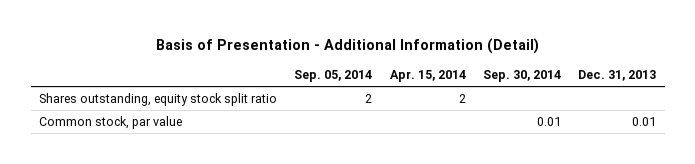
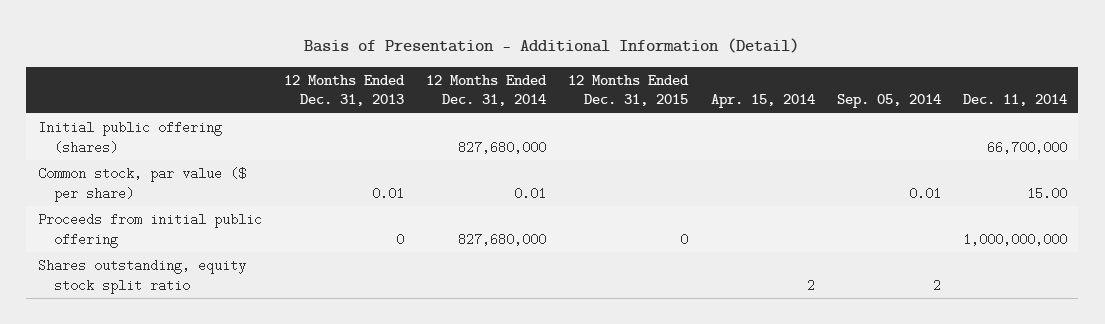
[482,69,561,82] Sep. 30, 2014 -> none
[577,69,656,81] Dec. 31, 2013 -> none
none -> [283,74,405,107] 12 Months Ended Dec. 31, 2013
none -> [426,74,548,107] 12 Months Ended Dec. 31, 2014
none -> [568,74,690,107] 12 Months Ended Dec. 31, 2015
none -> [963,94,1068,107] Dec. 11, 2014
none -> [37,120,222,154] Initial public offering (shares)
none -> [37,166,246,202] Common stock, par value ($ per share)
none -> [37,212,262,248] Proceeds from initial public offering
[39,116,183,130] Common stock, par value -> none

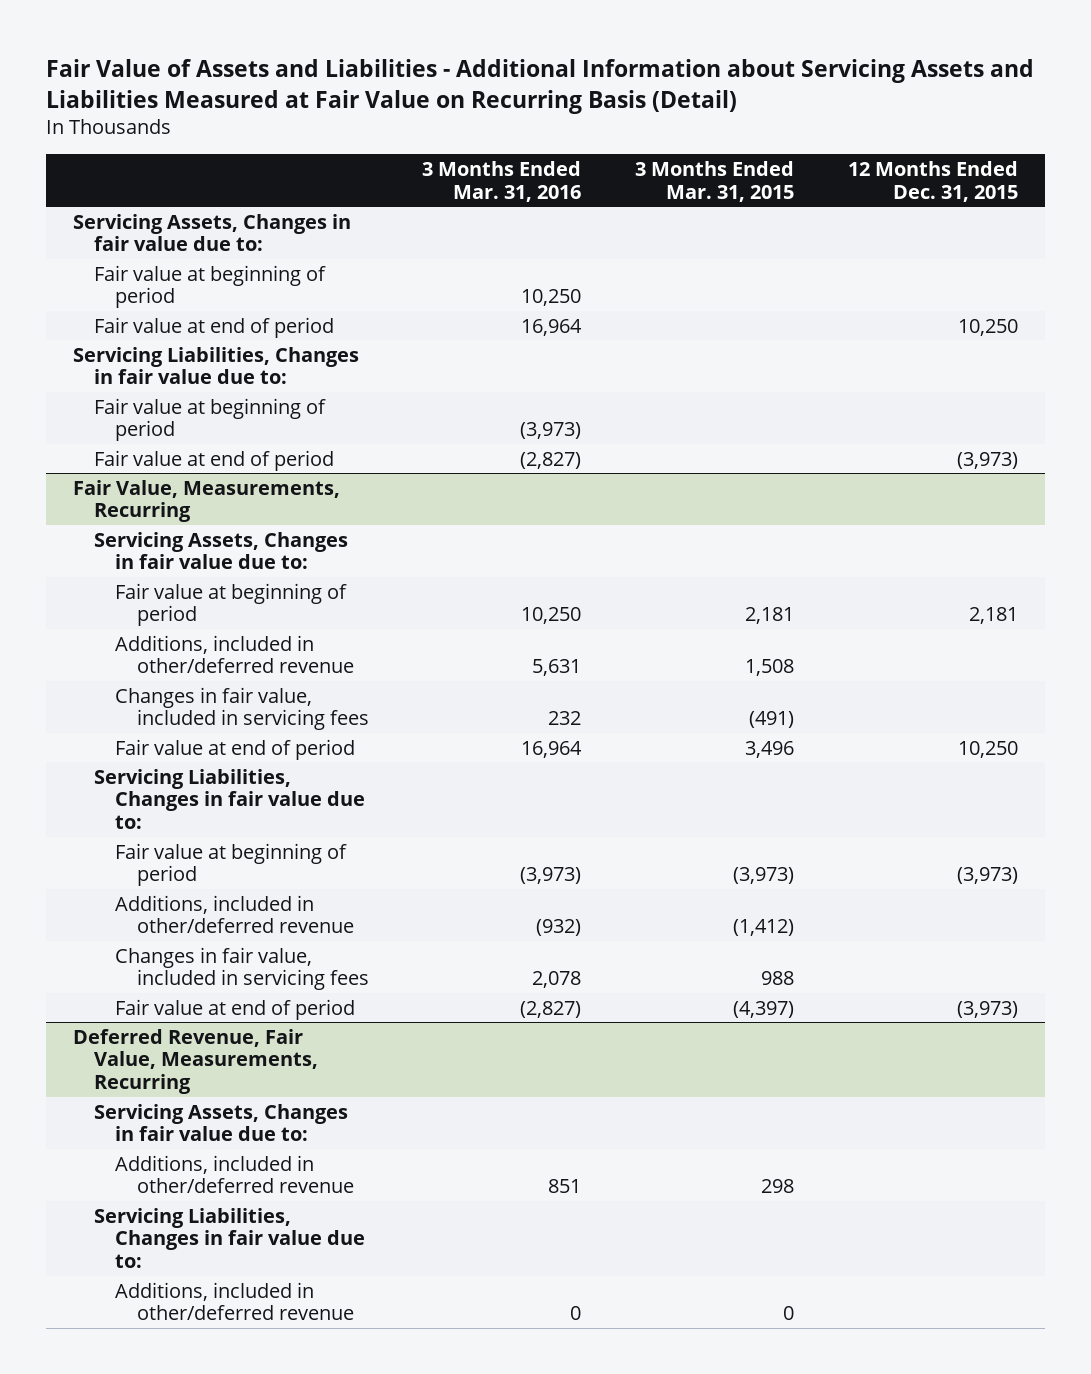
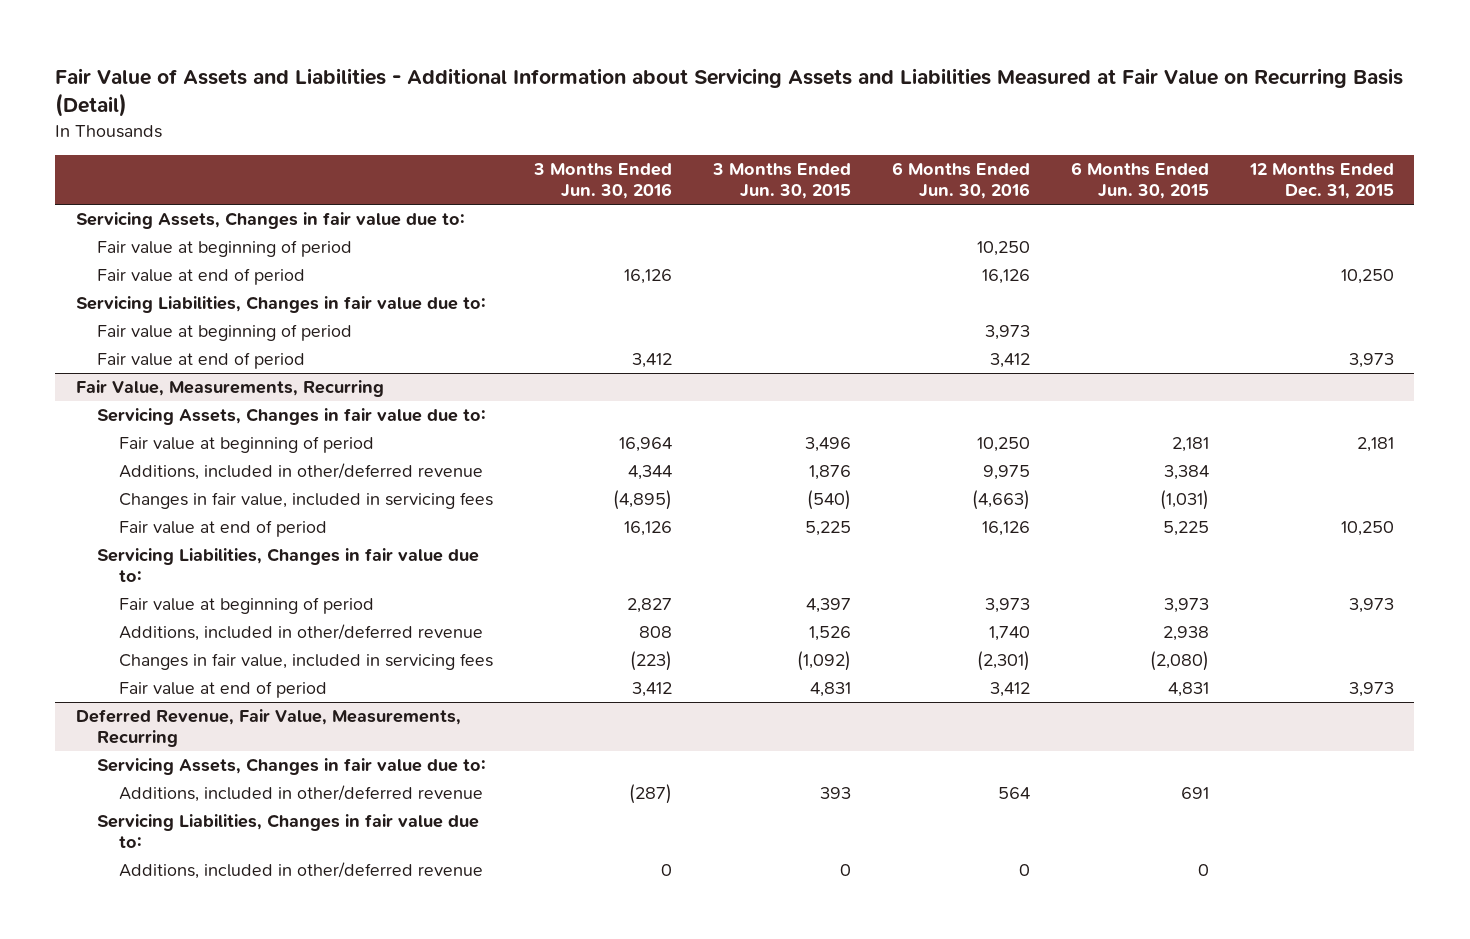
[422,160,582,202] 3 Months Ended Mar. 31, 2016 -> none
[635,160,795,202] 3 Months Ended Mar. 31, 2015 -> none
none -> [532,163,672,200] 3 Months Ended Jun. 30, 2016
none -> [711,163,851,200] 3 Months Ended Jun. 30, 2015
none -> [891,162,1030,200] 6 Months Ended Jun. 30, 2016
none -> [1070,162,1209,200] 6 Months Ended Jun. 30, 2015
[956,451,1018,469] (3,973) -> [1348,353,1394,369] 3,973
[956,867,1018,885] (3,973) -> [1348,598,1394,614] 3,973
[956,1000,1018,1018] (3,973) -> [1348,682,1394,698] 3,973

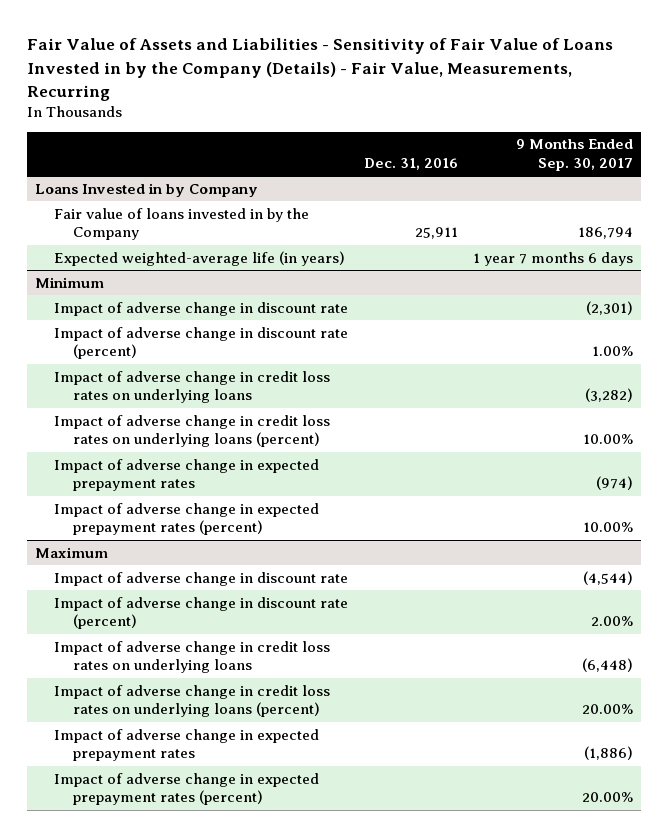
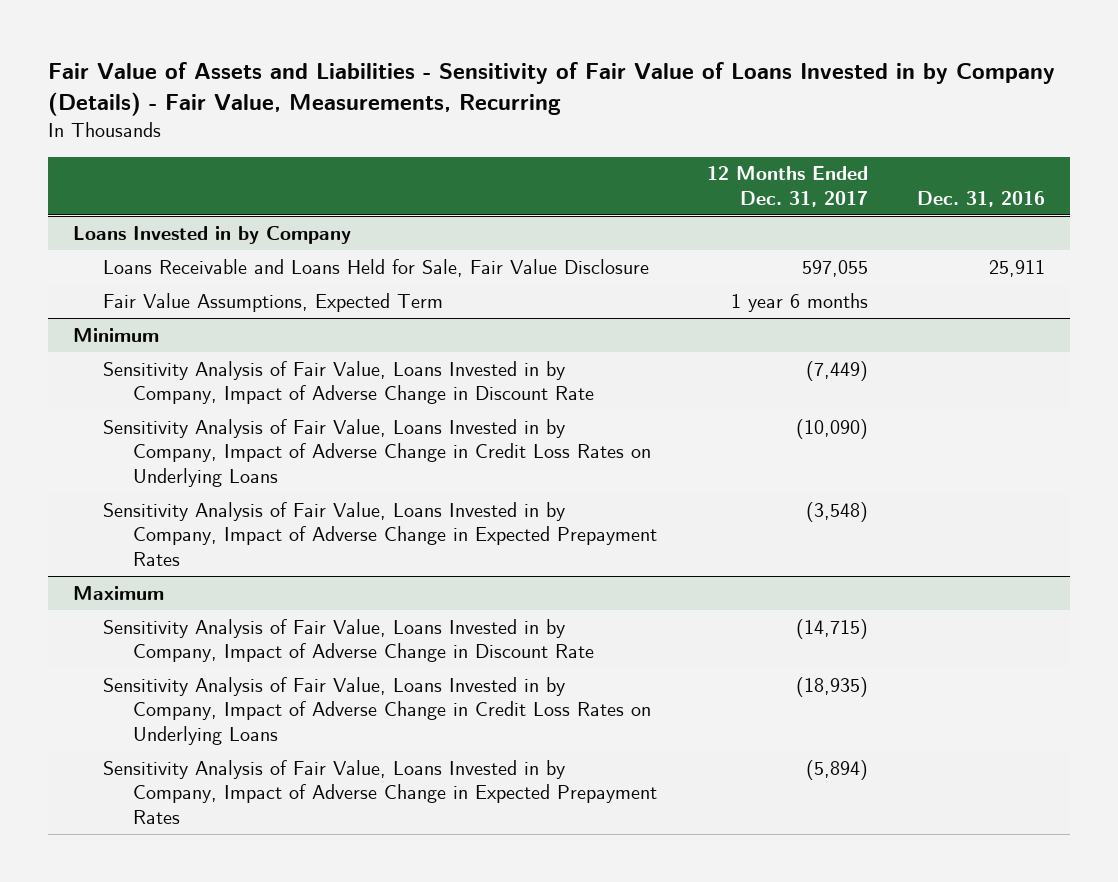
[27,38,614,101] Fair Value of Assets and Liabilities - Sensitivity of Fair Value of Loans Invested in by the Company (Details) - Fair Value, Measurements, Recurring -> [48,62,1056,116] Fair Value of Assets and Liabilities - Sensitivity of Fair Value of Loans Invested in by Company (Details) - Fair Value, Measurements, Recurring
[516,139,634,171] 9 Months Ended Sep. 30, 2017 -> none
none -> [706,166,868,207] 12 Months Ended Dec. 31, 2017
[54,207,310,241] Fair value of loans invested in by the Company -> [103,258,650,277] Loans Receivable and Loans Held for Sale, Fair Value Disclosure
[54,250,346,266] Expected weighted-average life (in years) -> [103,292,444,312] Fair Value Assumptions, Expected Term
[54,326,349,360] Impact of adverse change in discount rate (percent) -> none
[54,414,331,448] Impact of adverse change in credit loss rates on underlying loans (percent) -> none
[54,502,320,536] Impact of adverse change in expected prepayment rates (percent) -> none
[54,301,349,316] Impact of adverse change in discount rate -> [103,360,595,405] Sensitivity Analysis of Fair Value, Loans Invested in by Company, Impact of Adverse Change in Discount Rate
[54,370,331,404] Impact of adverse change in credit loss rates on underlying loans -> [103,418,652,487] Sensitivity Analysis of Fair Value, Loans Invested in by Company, Impact of Adverse Change in Credit Loss Rates on Underlying Loans
[54,458,320,492] Impact of adverse change in expected prepayment rates -> [103,501,658,566] Sensitivity Analysis of Fair Value, Loans Invested in by Company, Impact of Adverse Change in Expected Prepayment Rates
[54,596,349,630] Impact of adverse change in discount rate (percent) -> none
[54,684,331,718] Impact of adverse change in credit loss rates on underlying loans (percent) -> none
[54,772,320,806] Impact of adverse change in expected prepayment rates (percent) -> none
[54,571,349,586] Impact of adverse change in discount rate -> [103,618,595,663] Sensitivity Analysis of Fair Value, Loans Invested in by Company, Impact of Adverse Change in Discount Rate
[54,640,331,674] Impact of adverse change in credit loss rates on underlying loans -> [103,676,652,745] Sensitivity Analysis of Fair Value, Loans Invested in by Company, Impact of Adverse Change in Credit Loss Rates on Underlying Loans
[54,728,320,762] Impact of adverse change in expected prepayment rates -> [103,759,658,824] Sensitivity Analysis of Fair Value, Loans Invested in by Company, Impact of Adverse Change in Expected Prepayment Rates

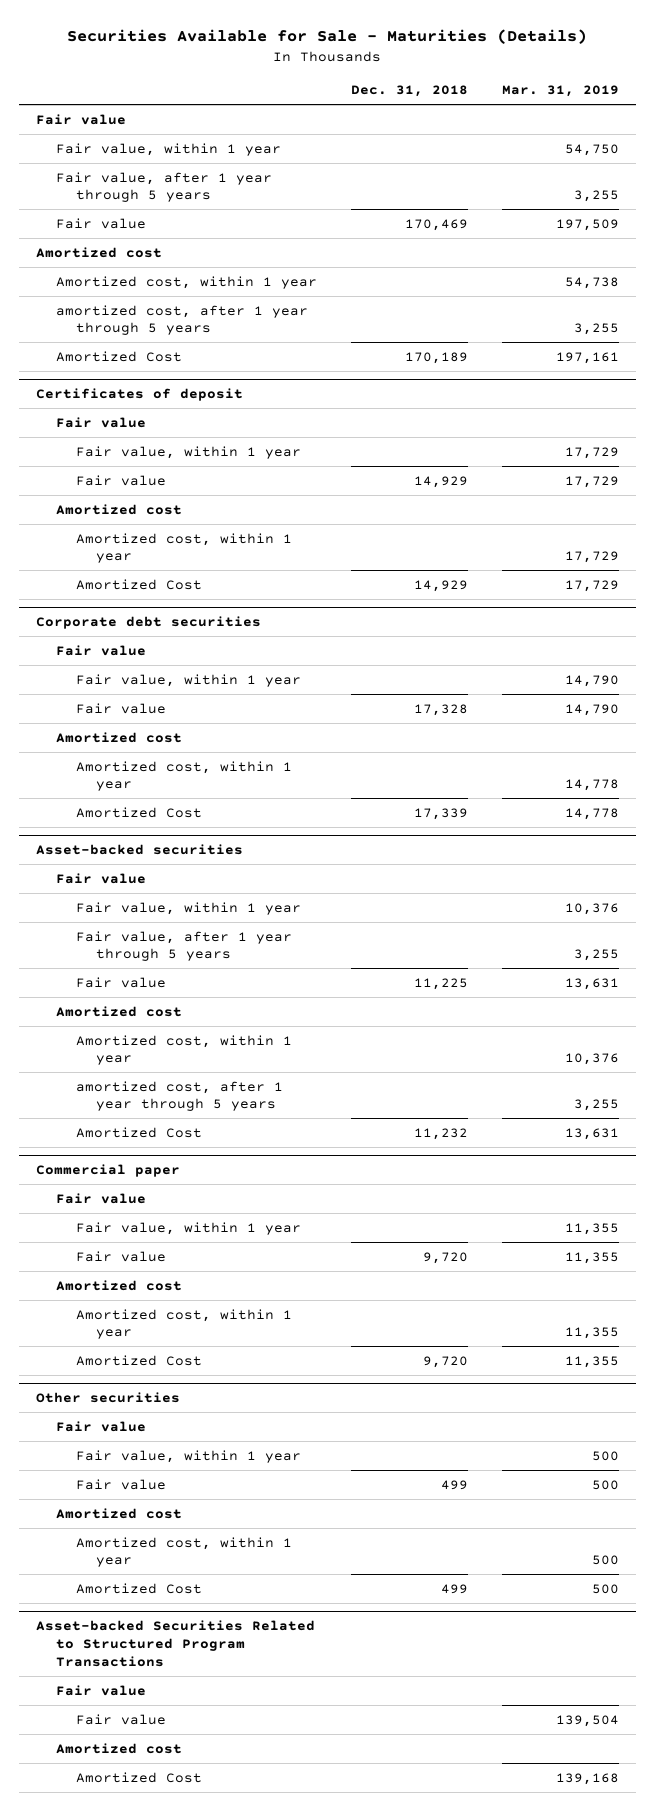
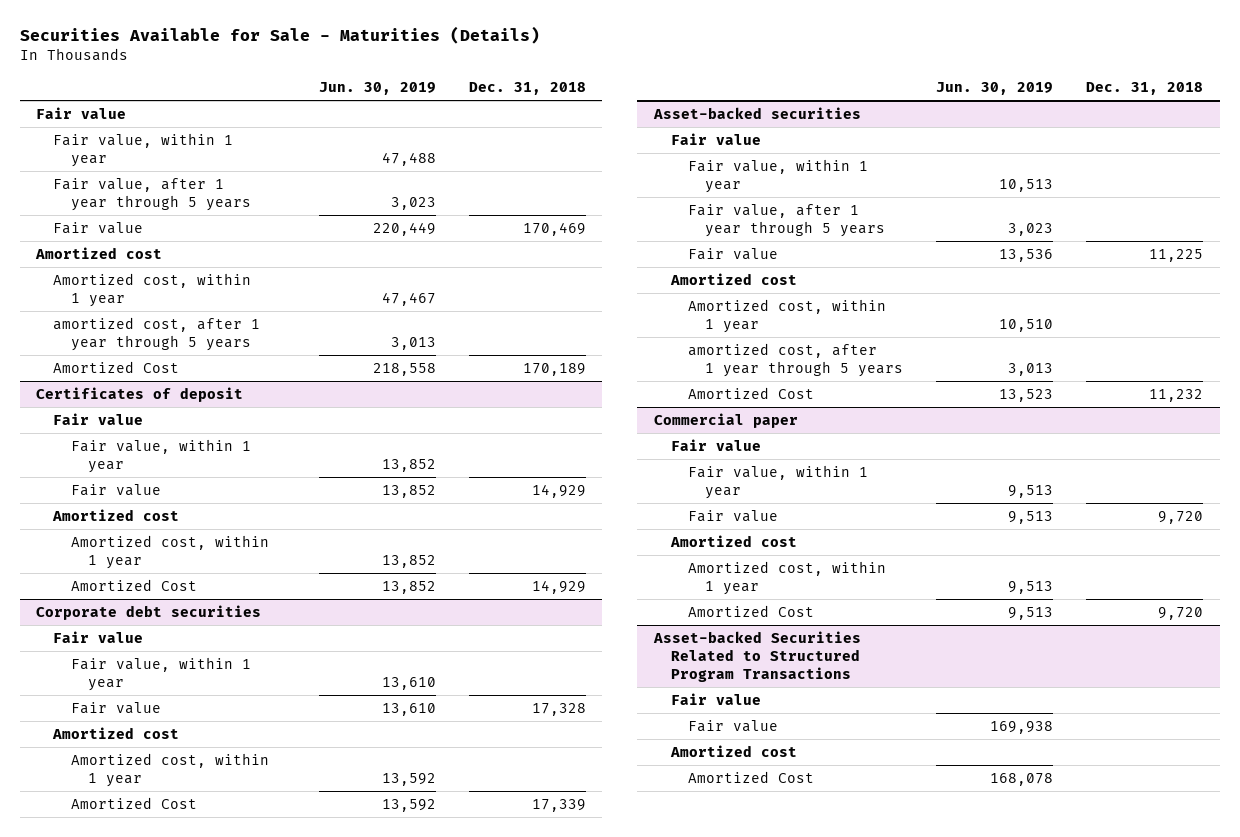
[501,85,619,98] Mar. 31, 2019 -> none
none -> [318,81,436,95] Jun. 30, 2019
[35,1392,180,1404] Other securities -> none
[55,1420,146,1432] Fair value -> none
[76,1449,302,1463] Fair value, within 1 year -> none
[76,1478,167,1490] Fair value -> none
[55,1507,182,1519] Amortized cost -> none
[76,1536,293,1568] Amortized cost, within 1 year -> none
[76,1582,203,1594] Amortized Cost -> none

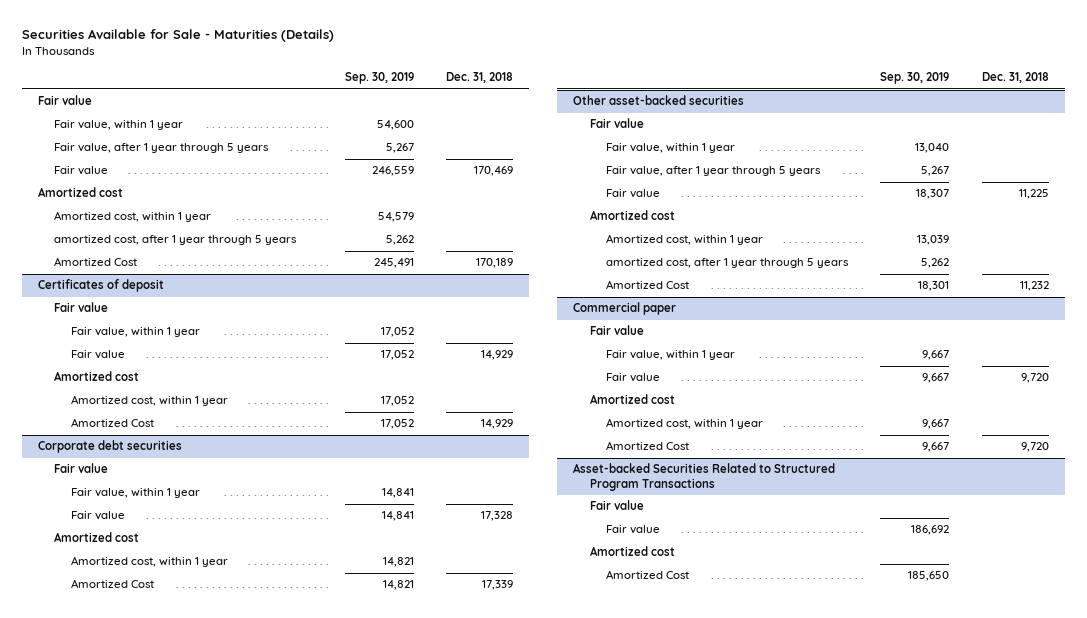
[318,81,436,95] Jun. 30, 2019 -> none
none -> [344,72,414,85] Sep. 30, 2019
[652,106,861,119] Asset-backed securities -> [573,95,745,106] Other asset-backed securities

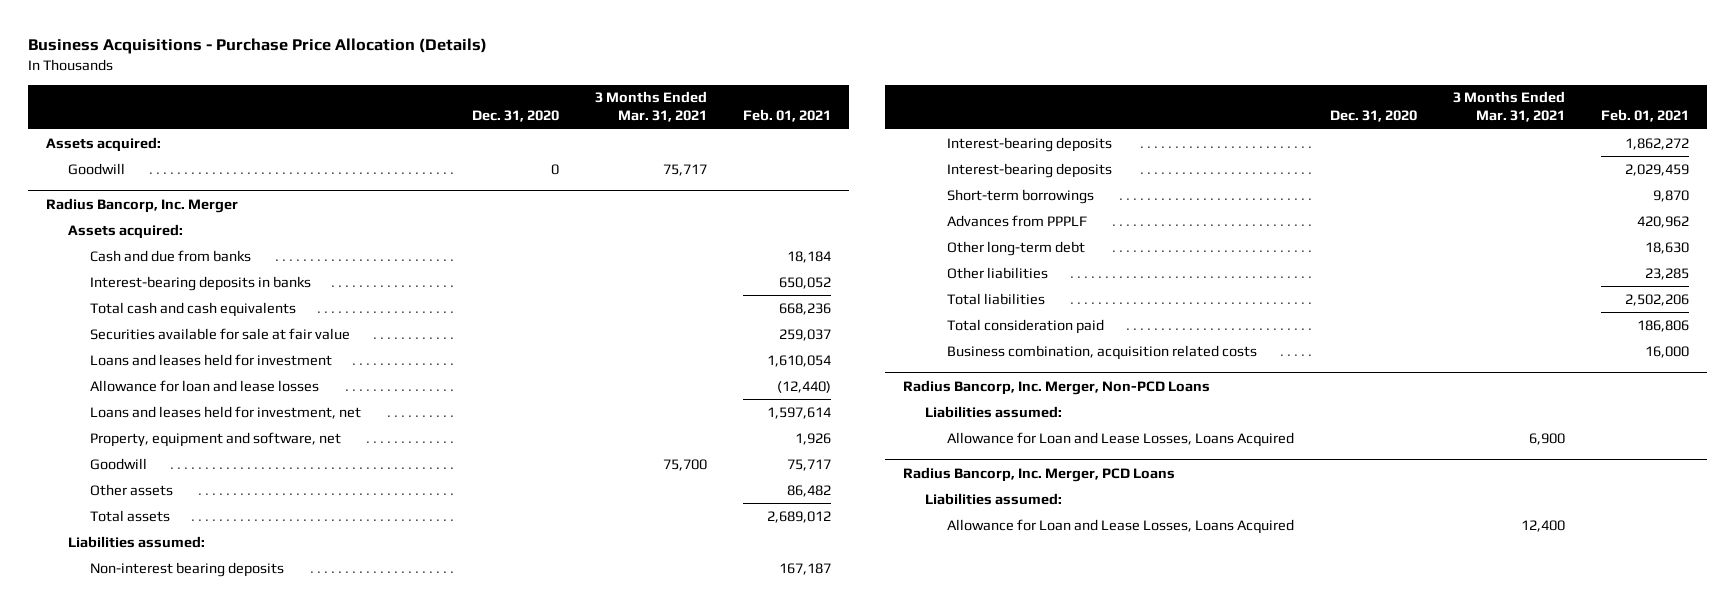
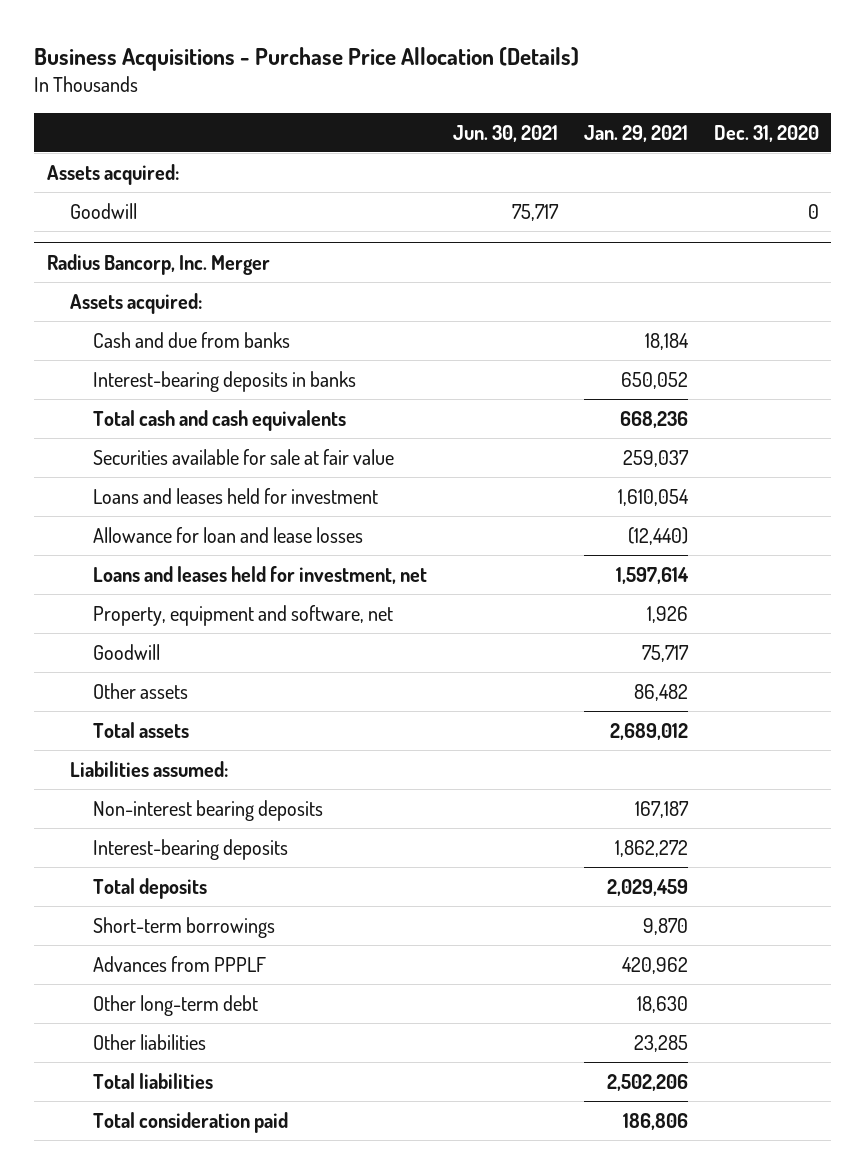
[595,91,708,123] 3 Months Ended Mar. 31, 2021 -> none
[743,109,832,123] Feb. 01, 2021 -> none
none -> [452,124,558,142] Jun. 30, 2021
none -> [583,124,688,142] Jan. 29, 2021
[947,162,1113,178] Interest-bearing deposits -> [93,877,208,899] Total deposits
[947,344,1258,360] Business combination, acquisition related costs -> none
[903,379,1211,395] Radius Bancorp, Inc. Merger, Non-PCD Loans -> none
[925,405,1063,418] Liabilities assumed: -> none
[947,431,1295,447] Allowance for Loan and Lease Losses, Loans Acquired -> none
[903,466,1176,482] Radius Bancorp, Inc. Merger, PCD Loans -> none
[925,492,1063,505] Liabilities assumed: -> none
[947,518,1295,534] Allowance for Loan and Lease Losses, Loans Acquired -> none

